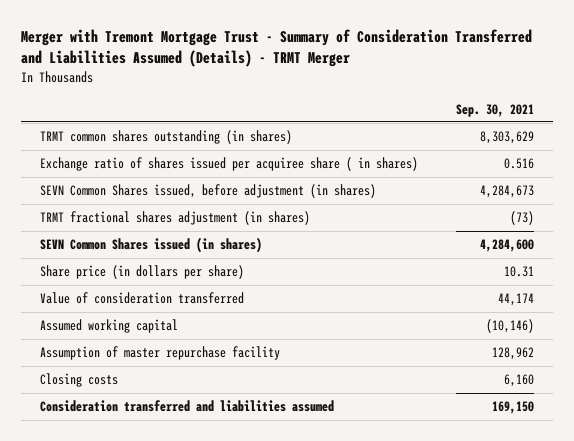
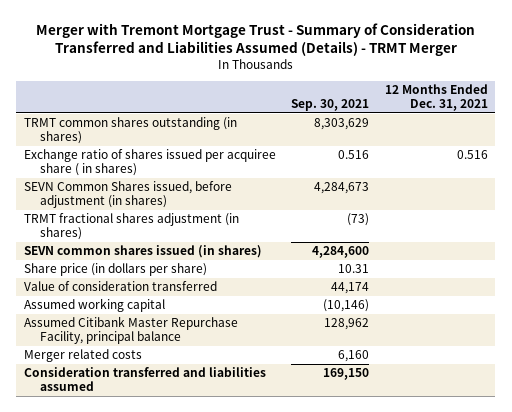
none -> [384,83,488,112] 12 Months Ended Dec. 31, 2021
[39,237,262,254] SEVN Common Shares issued (in shares) -> [24,245,263,259] SEVN common shares issued (in shares)
[39,346,280,361] Assumption of master repurchase facility -> [24,316,239,345] Assumed Citibank Master Repurchase Facility, principal balance
[39,373,118,388] Closing costs -> [24,349,143,363] Merger related costs

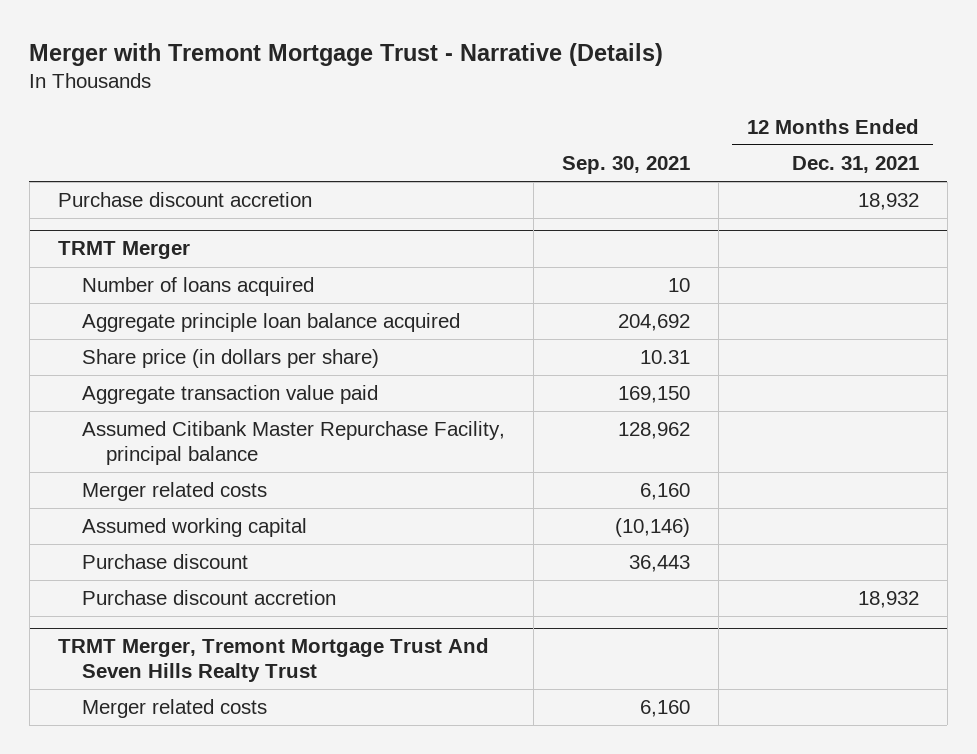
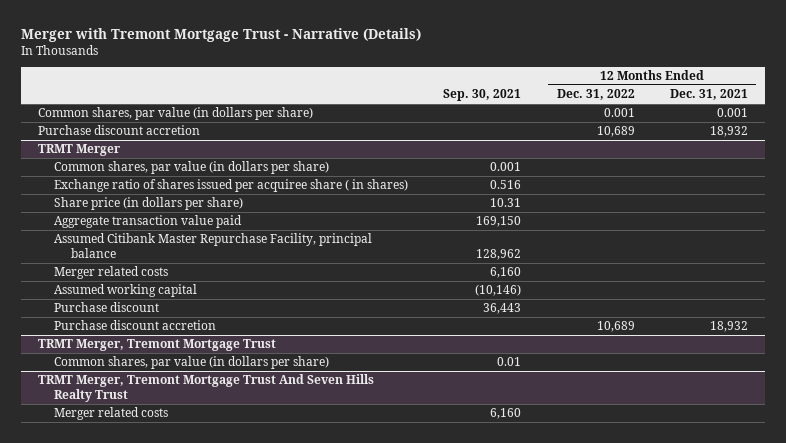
none -> [556,89,635,101] Dec. 31, 2022
none -> [38,107,314,121] Common shares, par value (in dollars per share)
[82,277,315,297] Number of loans acquired -> none
[82,313,461,333] Aggregate principle loan balance acquired -> none
none -> [54,161,330,175] Common shares, par value (in dollars per share)
none -> [54,179,409,193] Exchange ratio of shares issued per acquiree share ( in shares)
none -> [38,339,277,352] TRMT Merger, Tremont Mortgage Trust
none -> [54,356,330,370] Common shares, par value (in dollars per share)

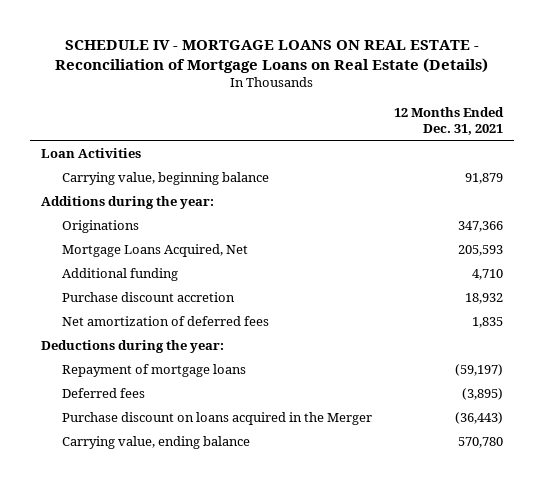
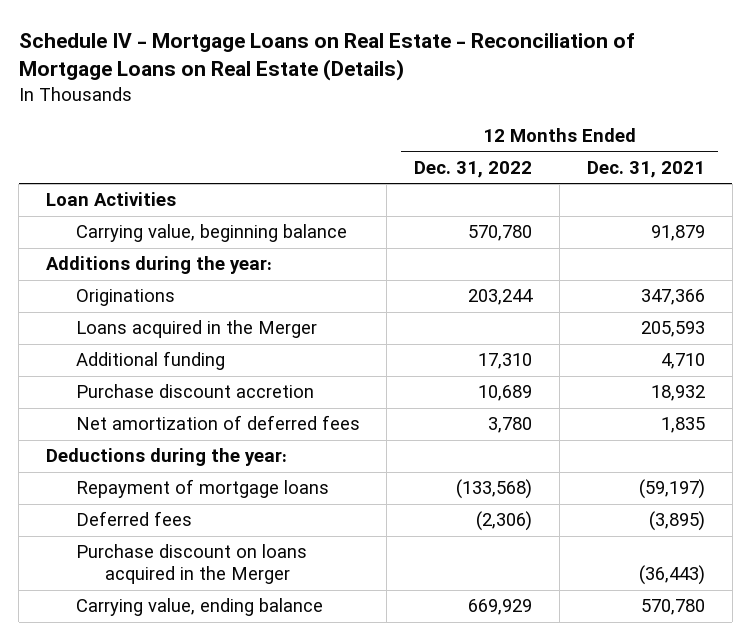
[54,40,488,74] SCHEDULE IV - MORTGAGE LOANS ON REAL ESTATE - Reconciliation of Mortgage Loans on Real Estate (Details) -> [18,32,635,82] Schedule IV - Mortgage Loans on Real Estate - Reconciliation of Mortgage Loans on Real Estate (Details)
none -> [414,160,533,178] Dec. 31, 2022
[61,243,248,257] Mortgage Loans Acquired, Net -> [75,320,317,339] Loans acquired in the Merger

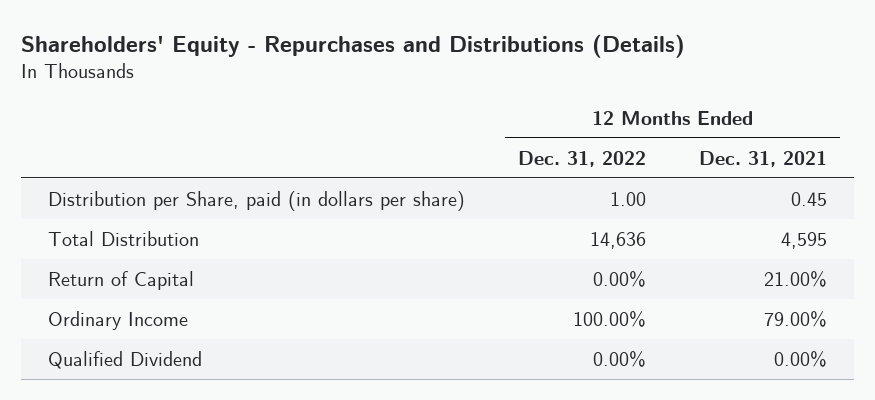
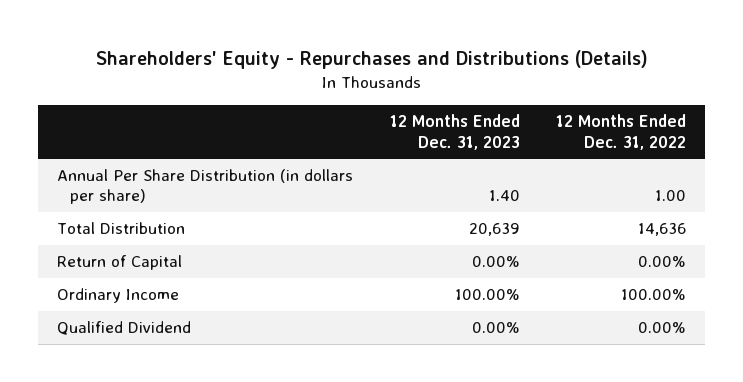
[699,150,828,167] Dec. 31, 2021 -> none
none -> [389,114,520,150] 12 Months Ended Dec. 31, 2023
[47,190,465,211] Distribution per Share, paid (in dollars per share) -> [56,169,353,205] Annual Per Share Distribution (in dollars per share)

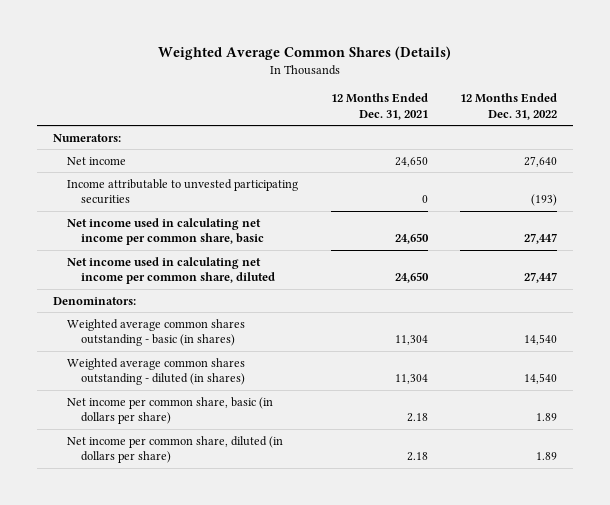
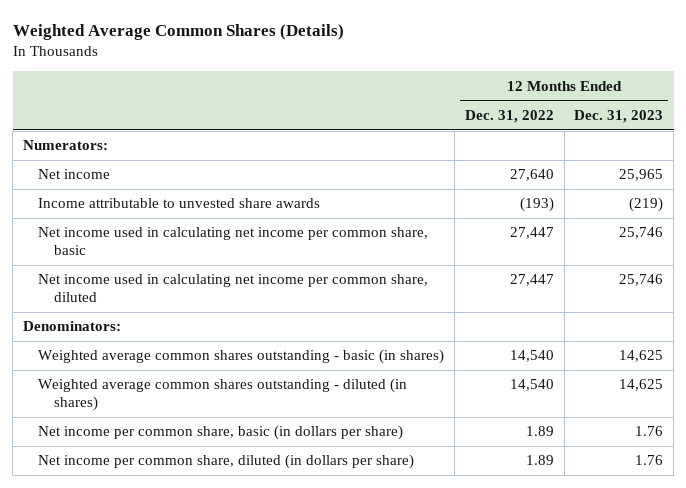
[330,93,428,120] 12 Months Ended Dec. 31, 2021 -> none
none -> [574,109,664,123] Dec. 31, 2023
[67,178,299,205] Income attributable to unvested participating securities -> [38,198,321,209] Income attributable to unvested share awards

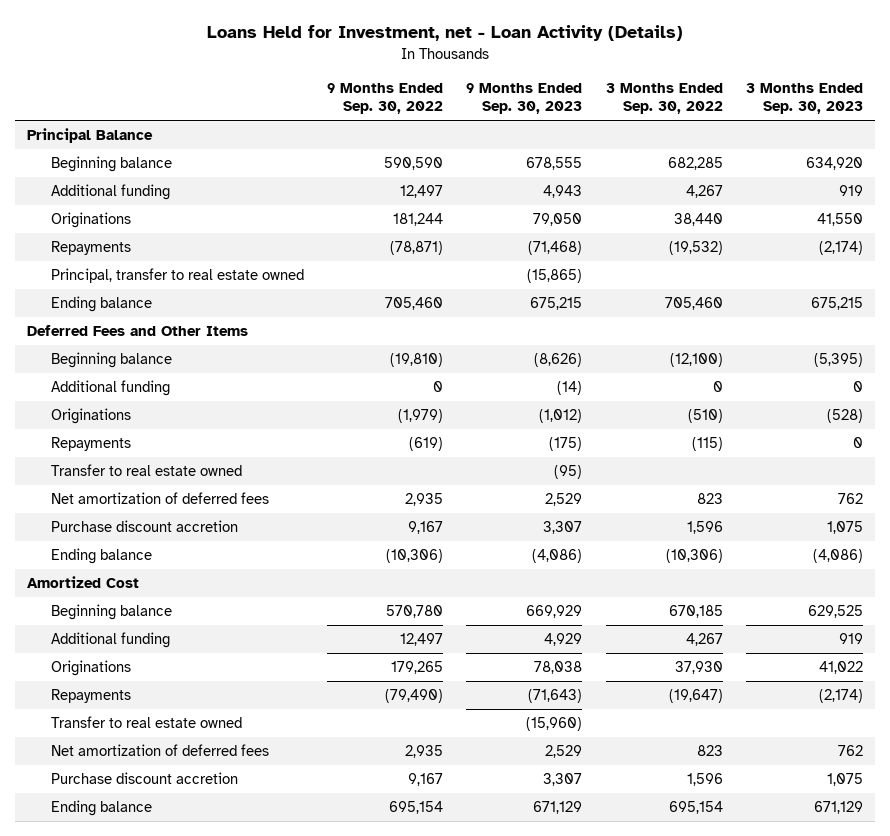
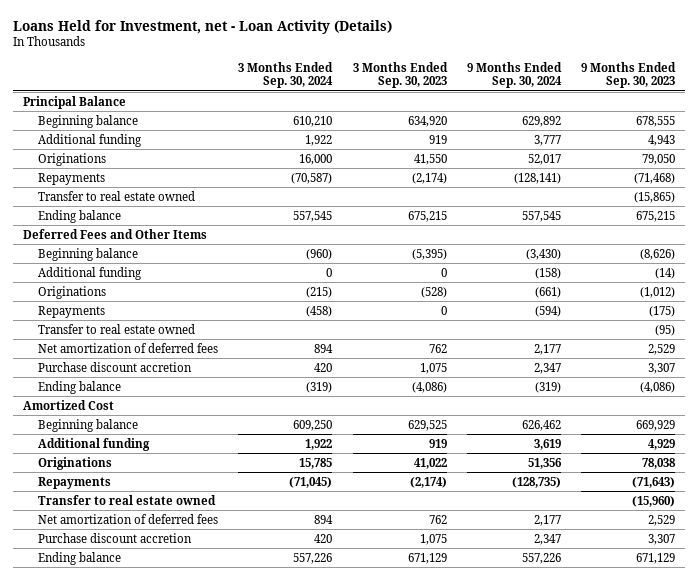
[326,82,443,115] 9 Months Ended Sep. 30, 2022 -> none
[605,82,723,115] 3 Months Ended Sep. 30, 2022 -> none
none -> [238,61,334,89] 3 Months Ended Sep. 30, 2024
none -> [466,61,562,89] 9 Months Ended Sep. 30, 2024
[50,267,304,283] Principal, transfer to real estate owned -> [37,190,195,201] Transfer to real estate owned

